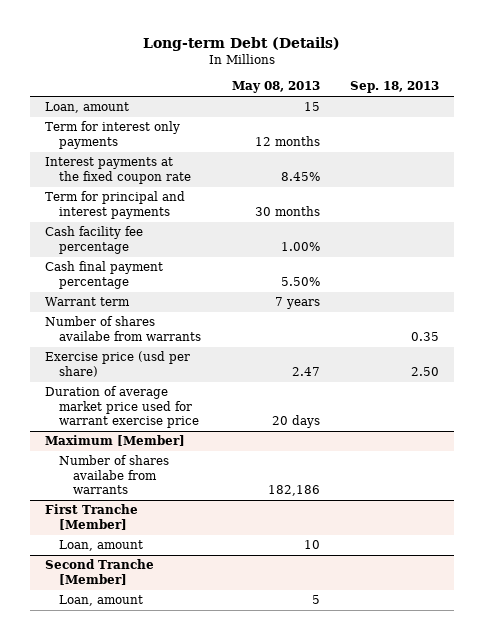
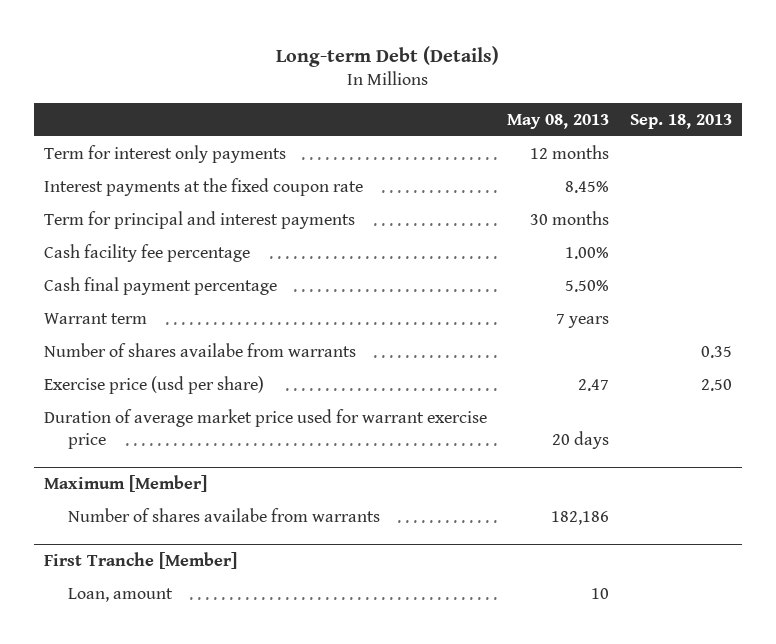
[45,102,130,114] Loan, amount -> none
[45,559,155,585] Second Tranche [Member] -> none
[59,595,144,607] Loan, amount -> none

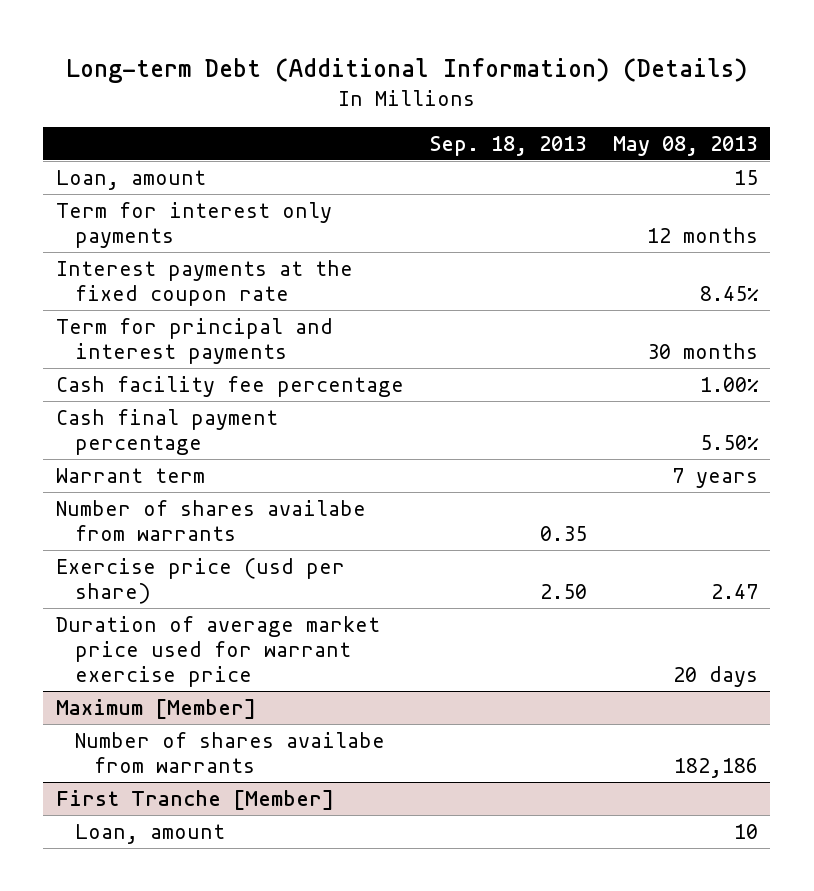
[275,45,499,67] Long-term Debt (Details) -> [65,57,747,83] Long-term Debt (Additional Information) (Details)
none -> [55,169,206,190] Loan, amount

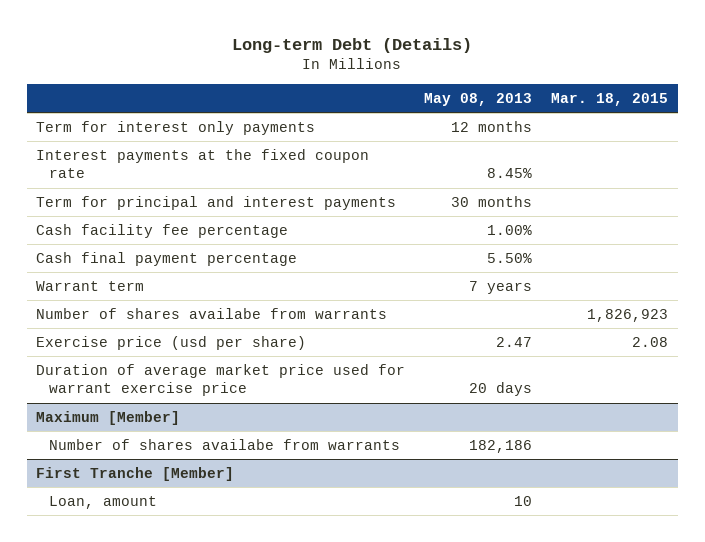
[65,57,747,83] Long-term Debt (Additional Information) (Details) -> [232,37,473,53] Long-term Debt (Details)
[429,135,588,156] Sep. 18, 2013 -> none
none -> [551,92,669,106] Mar. 18, 2015
[55,169,206,190] Loan, amount -> none

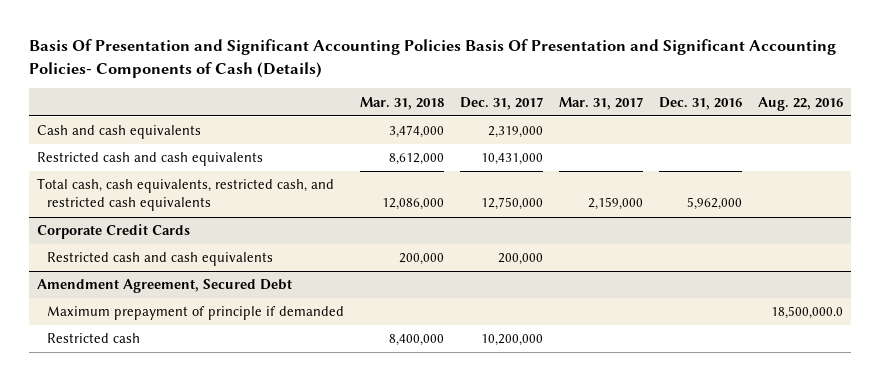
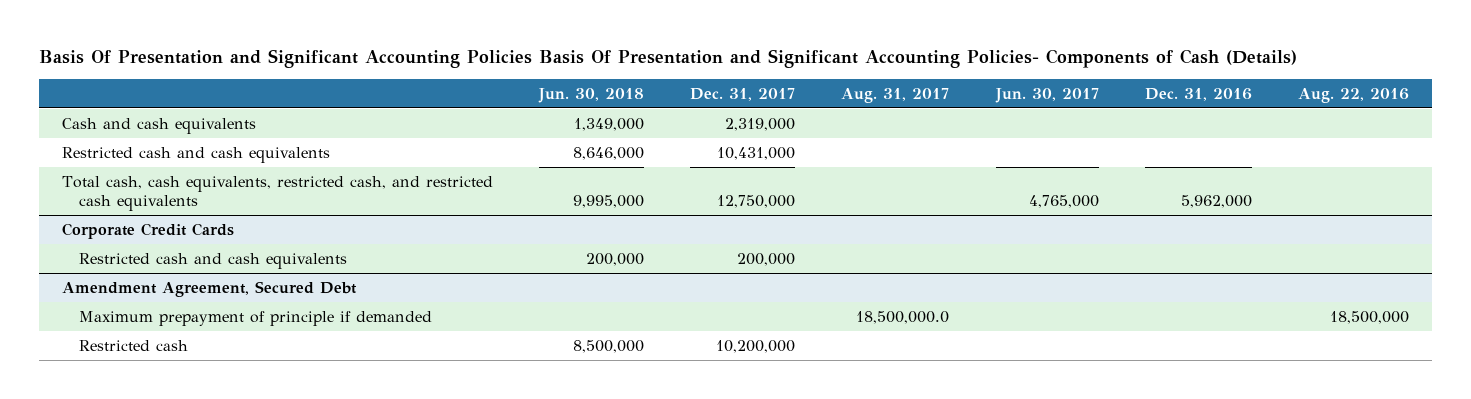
[360,96,445,110] Mar. 31, 2018 -> none
[559,96,644,110] Mar. 31, 2017 -> none
none -> [537,87,644,103] Jun. 30, 2018
none -> [841,87,950,103] Aug. 31, 2017
none -> [994,87,1099,103] Jun. 30, 2017
[770,306,843,320] 18,500,000.0 -> [1330,310,1410,324] 18,500,000

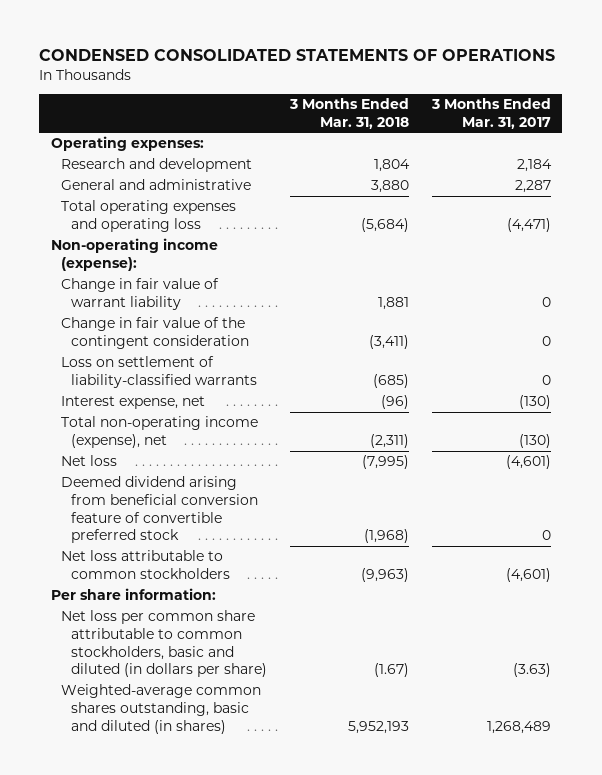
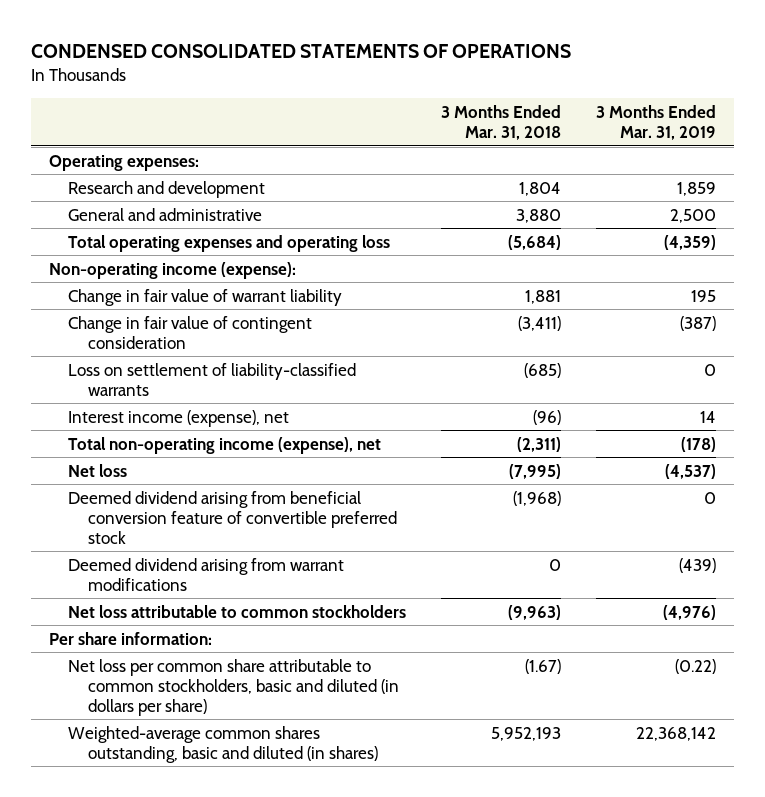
[430,97,551,129] 3 Months Ended Mar. 31, 2017 -> none
none -> [596,105,717,141] 3 Months Ended Mar. 31, 2019
[60,317,250,350] Change in fair value of the contingent consideration -> [68,315,313,349] Change in fair value of contingent consideration
[60,396,205,410] Interest expense, net -> [68,409,290,427] Interest income (expense), net
none -> [68,557,345,591] Deemed dividend arising from warrant modifications

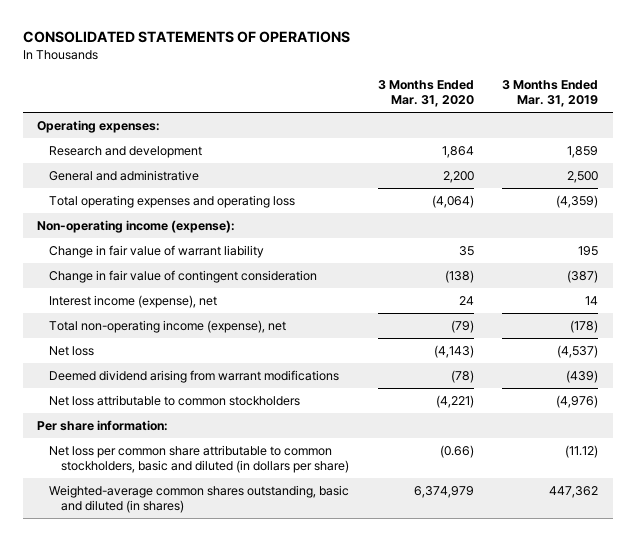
[31,44,572,59] CONDENSED CONSOLIDATED STATEMENTS OF OPERATIONS -> [23,31,351,44] CONSOLIDATED STATEMENTS OF OPERATIONS
[441,105,562,141] 3 Months Ended Mar. 31, 2018 -> none
none -> [377,79,474,108] 3 Months Ended Mar. 31, 2020
[68,362,357,396] Loss on settlement of liability-classified warrants -> none
[68,490,397,544] Deemed dividend arising from beneficial conversion feature of convertible preferred stock -> none
[675,658,717,674] (0.22) -> [565,444,599,458] (11.12)
[636,726,717,741] 22,368,142 -> [549,485,599,498] 447,362

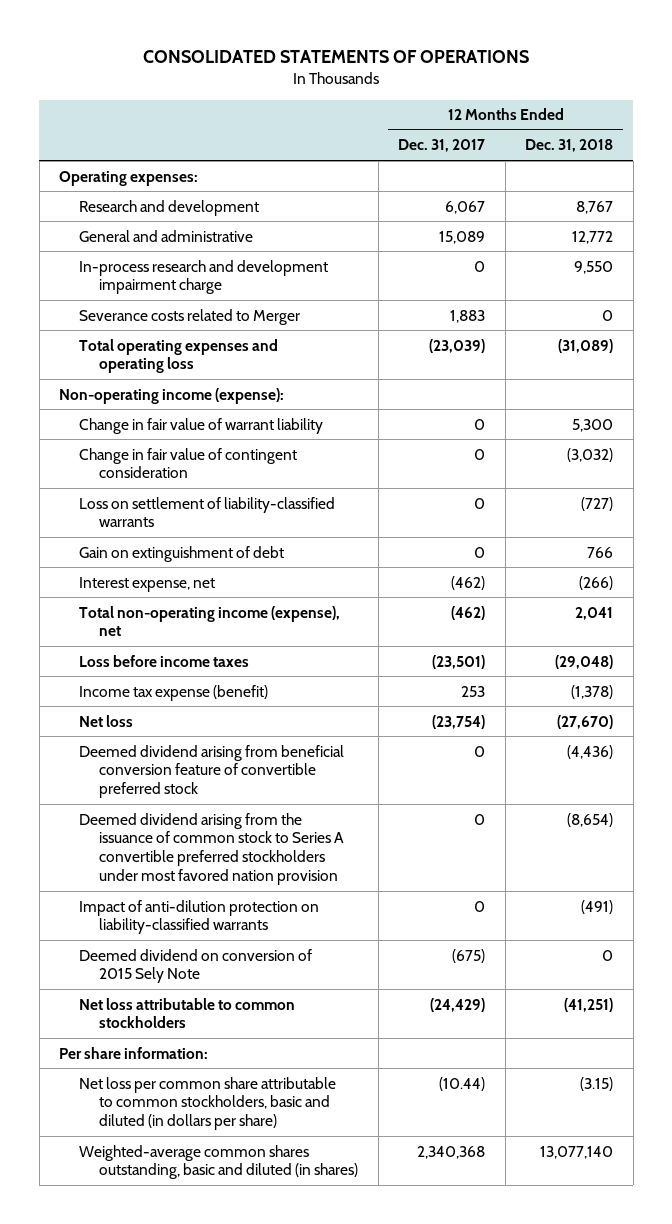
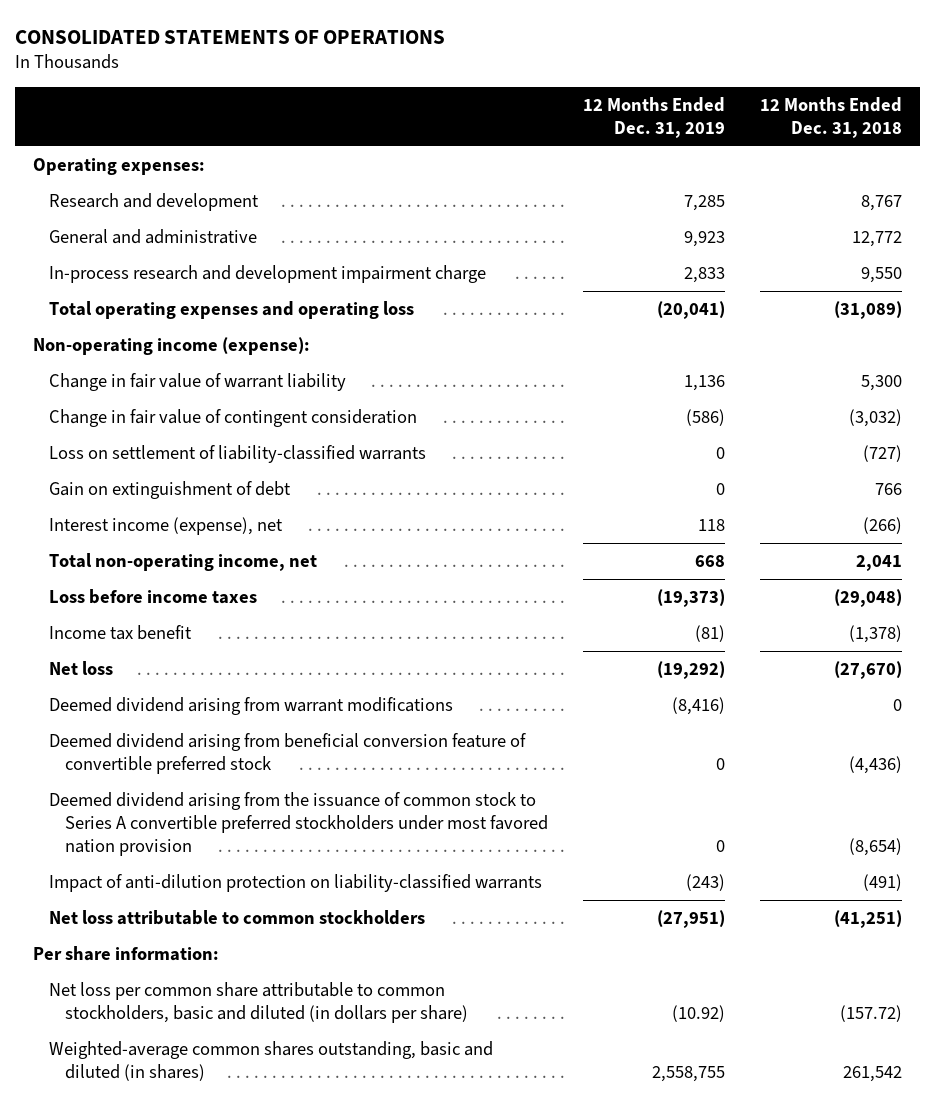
[398,139,486,153] Dec. 31, 2017 -> none
none -> [583,96,726,138] 12 Months Ended Dec. 31, 2019
[79,308,301,325] Severance costs related to Merger -> none
[79,576,216,592] Interest expense, net -> [48,517,283,536] Interest income (expense), net
[79,605,341,637] Total non-operating income (expense), net -> [48,553,317,572] Total non-operating income, net
[79,684,269,701] Income tax expense (benefit) -> [48,625,192,641] Income tax benefit
none -> [48,697,453,716] Deemed dividend arising from warrant modifications
[79,948,313,984] Deemed dividend on conversion of 2015 Sely Note -> none
[580,1076,614,1091] (3.15) -> [840,1005,903,1023] (157.72)
[540,1145,614,1159] 13,077,140 -> [843,1066,903,1083] 261,542

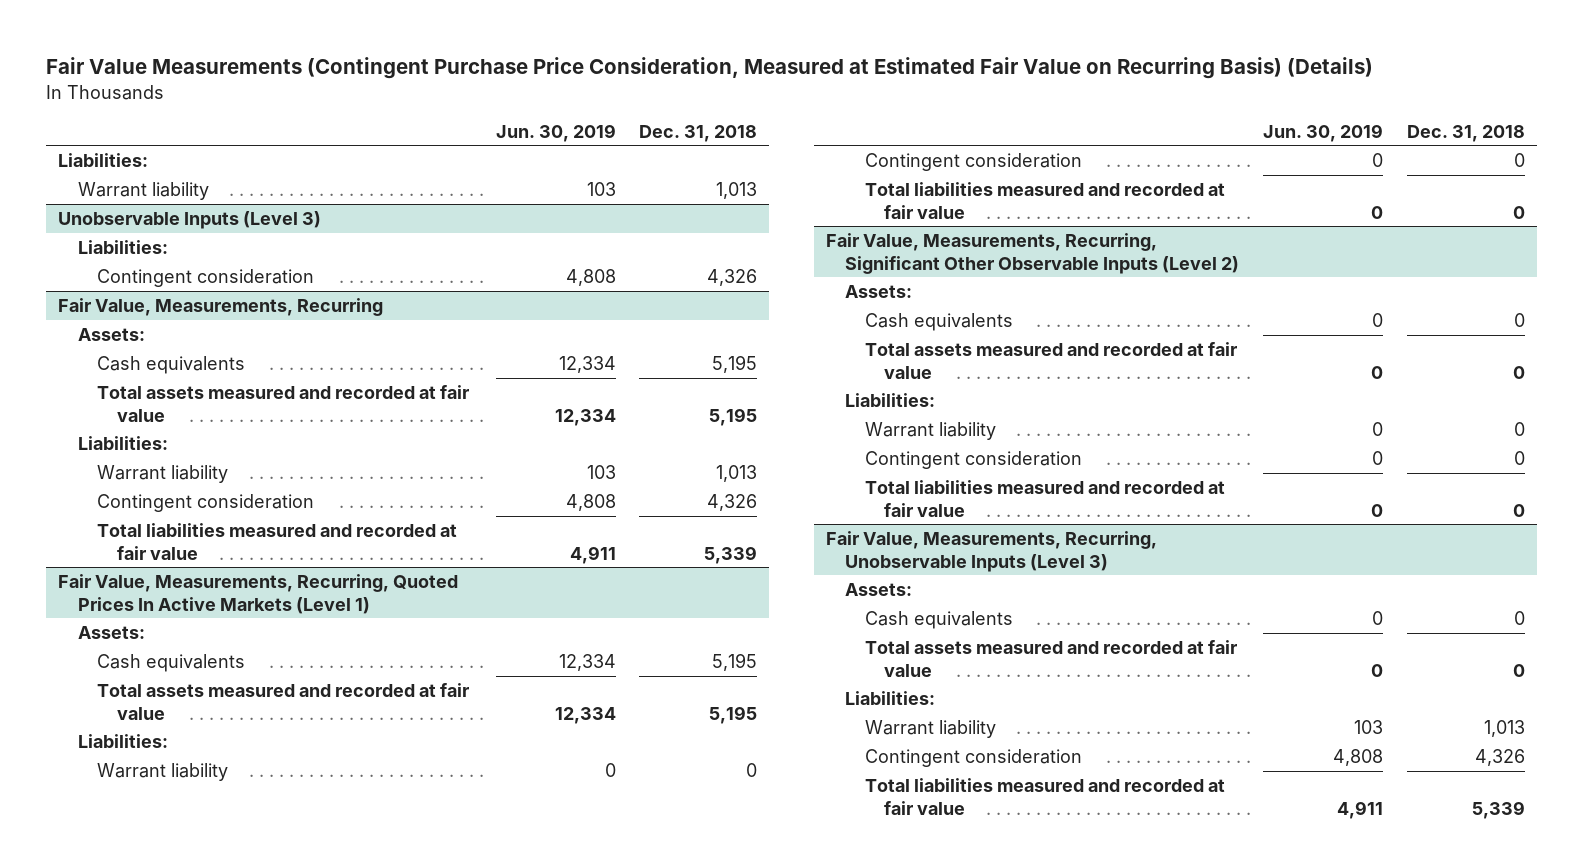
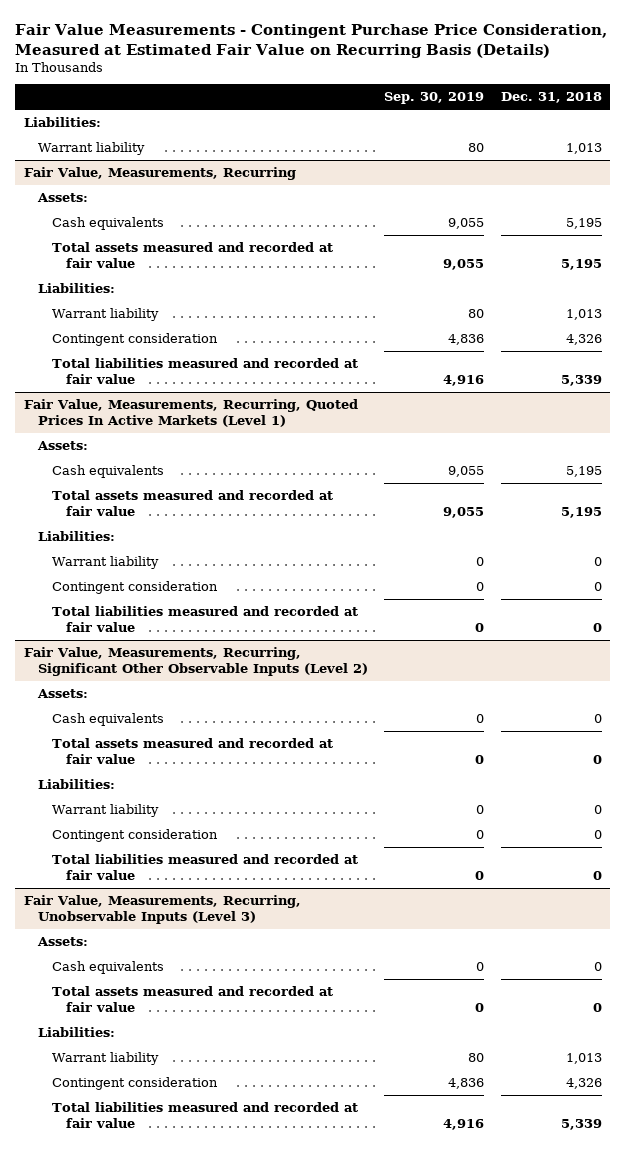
[46,57,1374,80] Fair Value Measurements (Contingent Purchase Price Consideration, Measured at Estimated Fair Value on Recurring Basis) (Details) -> [15,24,608,58] Fair Value Measurements - Contingent Purchase Price Consideration, Measured at Estimated Fair Value on Recurring Basis (Details)
[495,123,616,142] Jun. 30, 2019 -> none
none -> [384,92,485,105] Sep. 30, 2019
[58,210,322,229] Unobservable Inputs (Level 3) -> none
[77,239,168,254] Liabilities: -> none
[97,268,315,287] Contingent consideration -> none

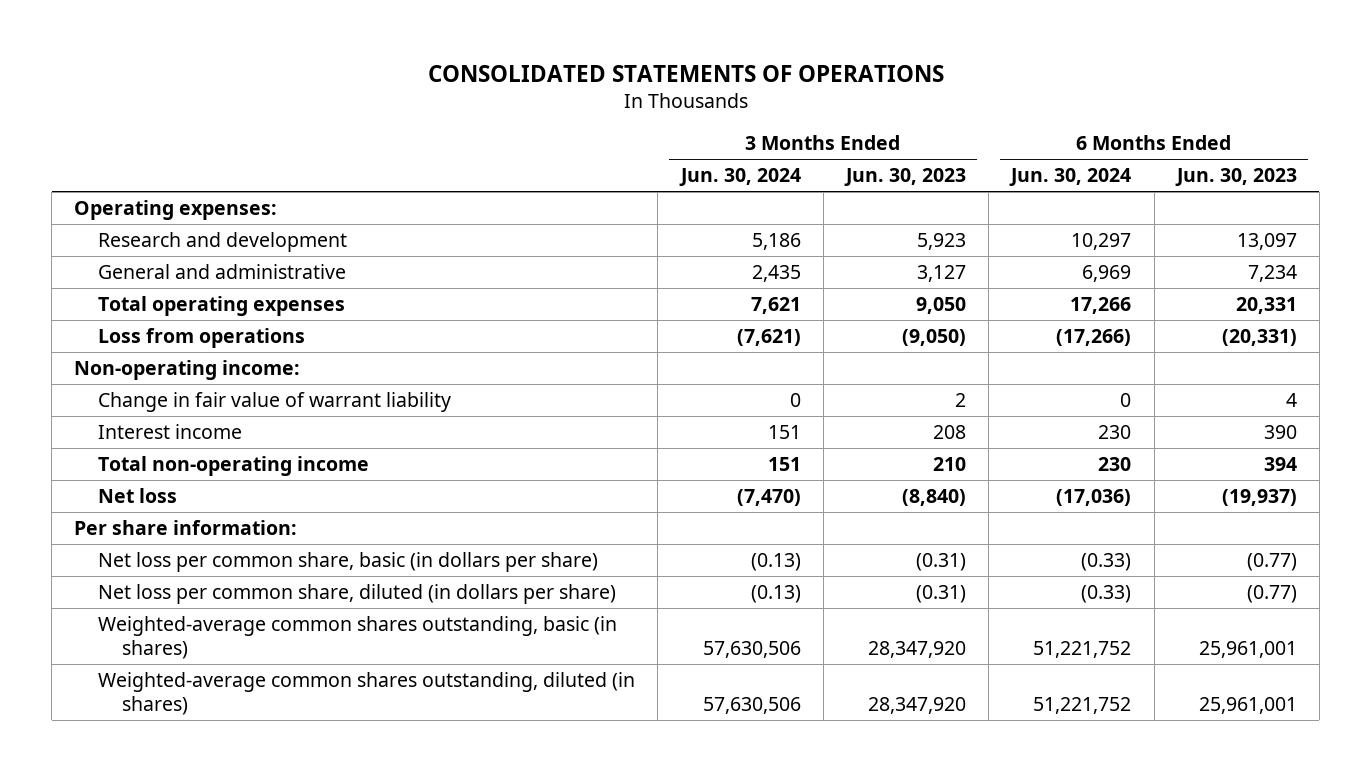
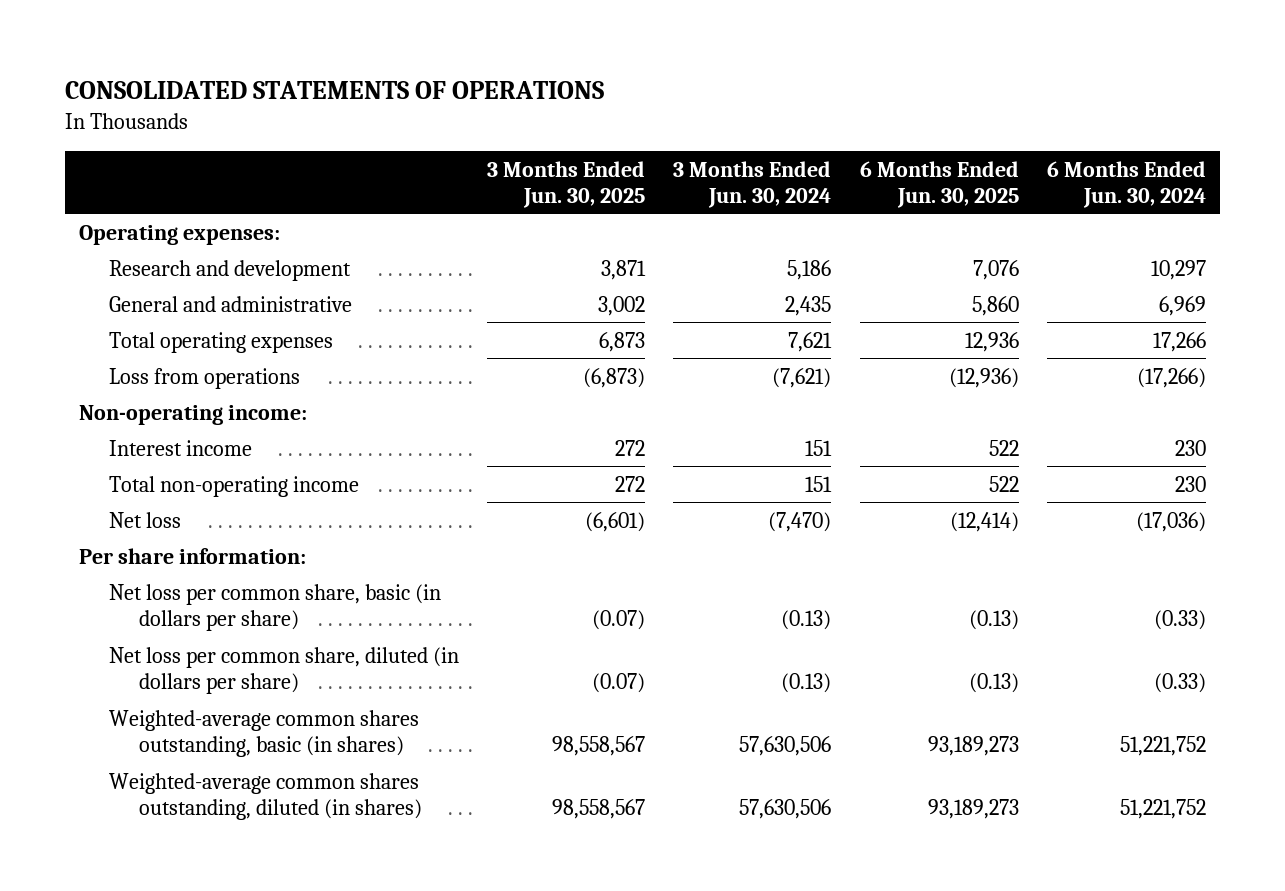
[843,168,966,187] Jun. 30, 2023 -> none
[1174,168,1297,187] Jun. 30, 2023 -> none
none -> [487,160,646,208] 3 Months Ended Jun. 30, 2025
none -> [859,160,1019,208] 6 Months Ended Jun. 30, 2025
[98,391,452,412] Change in fair value of warrant liability -> none

